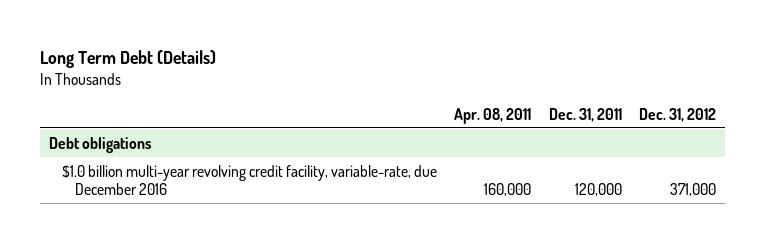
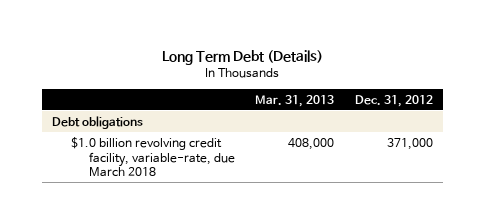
[454,107,532,124] Apr. 08, 2011 -> none
[548,107,622,122] Dec. 31, 2011 -> none
none -> [255,94,335,107] Mar. 31, 2013
[61,164,437,195] $1.0 billion multi-year revolving credit facility, variable-rate, due December 2016 -> [70,136,235,178] $1.0 billion revolving credit facility, variable-rate, due March 2018

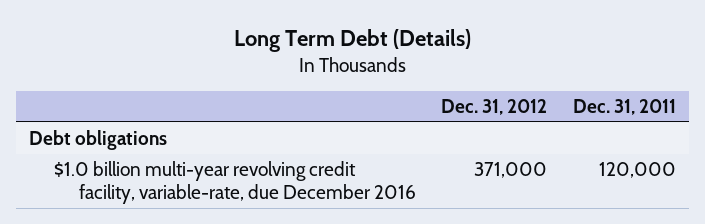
[255,94,335,107] Mar. 31, 2013 -> none
none -> [572,99,676,116] Dec. 31, 2011
[70,136,235,178] $1.0 billion revolving credit facility, variable-rate, due March 2018 -> [54,161,417,205] $1.0 billion multi-year revolving credit facility, variable-rate, due December 2016

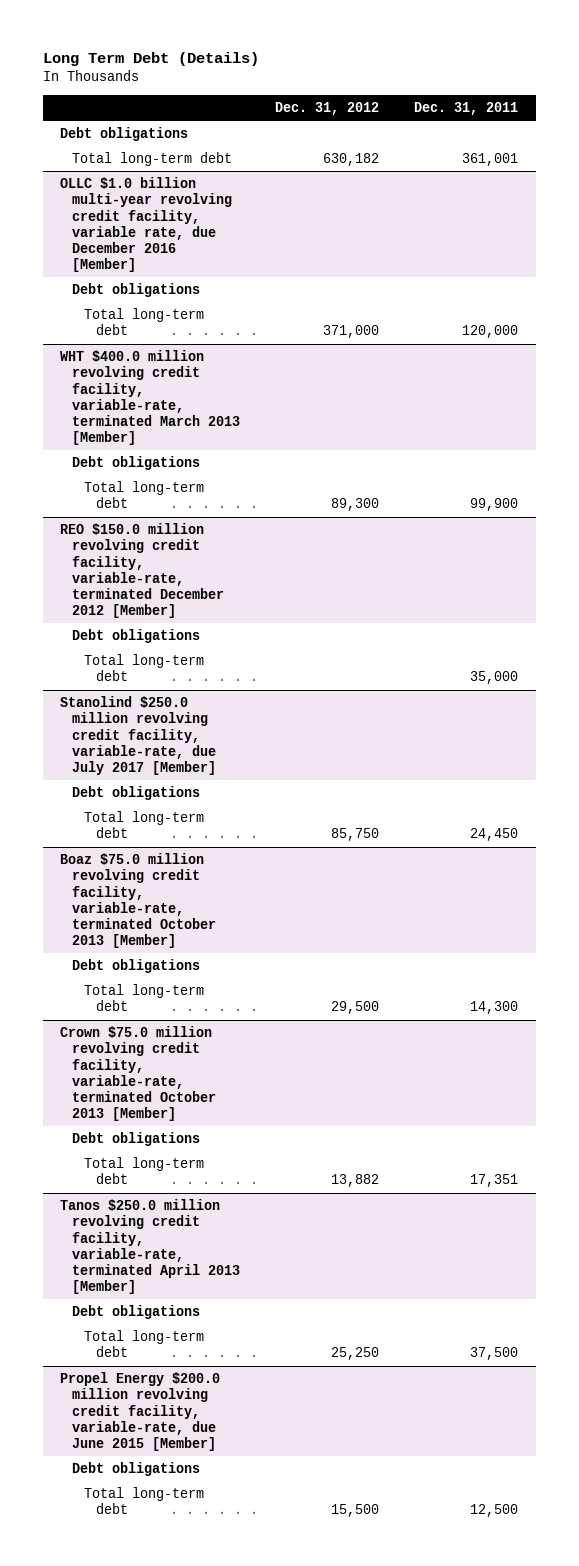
none -> [72,152,233,167] Total long-term debt
none -> [60,177,233,273] OLLC $1.0 billion multi-year revolving credit facility, variable rate, due December 2016 [Member]
none -> [72,283,201,298] Debt obligations
[54,161,417,205] $1.0 billion multi-year revolving credit facility, variable-rate, due December 2016 -> [84,308,205,336] Total long-term debt
none -> [60,350,241,446] WHT $400.0 million revolving credit facility, variable-rate, terminated March 2013 [Member]
none -> [72,456,201,471] Debt obligations
none -> [84,481,205,509] Total long-term debt
none -> [60,523,225,619] REO $150.0 million revolving credit facility, variable-rate, terminated December 2012 [Member]
none -> [72,629,201,644] Debt obligations
none -> [84,654,205,682] Total long-term debt
none -> [60,696,217,775] Stanolind $250.0 million revolving credit facility, variable-rate, due July 2017 [Member]
none -> [72,786,201,801] Debt obligations
none -> [84,811,205,839] Total long-term debt
none -> [60,853,217,949] Boaz $75.0 million revolving credit facility, variable-rate, terminated October 2013 [Member]
none -> [72,959,201,974] Debt obligations
none -> [84,984,205,1012] Total long-term debt
none -> [60,1026,217,1122] Crown $75.0 million revolving credit facility, variable-rate, terminated October 2013 [Member]
none -> [72,1132,201,1147] Debt obligations
none -> [84,1157,205,1185] Total long-term debt
none -> [60,1199,241,1295] Tanos $250.0 million revolving credit facility, variable-rate, terminated April 2013 [Member]
none -> [72,1305,201,1320] Debt obligations
none -> [84,1330,205,1358] Total long-term debt
none -> [60,1372,221,1451] Propel Energy $200.0 million revolving credit facility, variable-rate, due June 2015 [Member]
none -> [72,1462,201,1477] Debt obligations
none -> [84,1487,205,1515] Total long-term debt

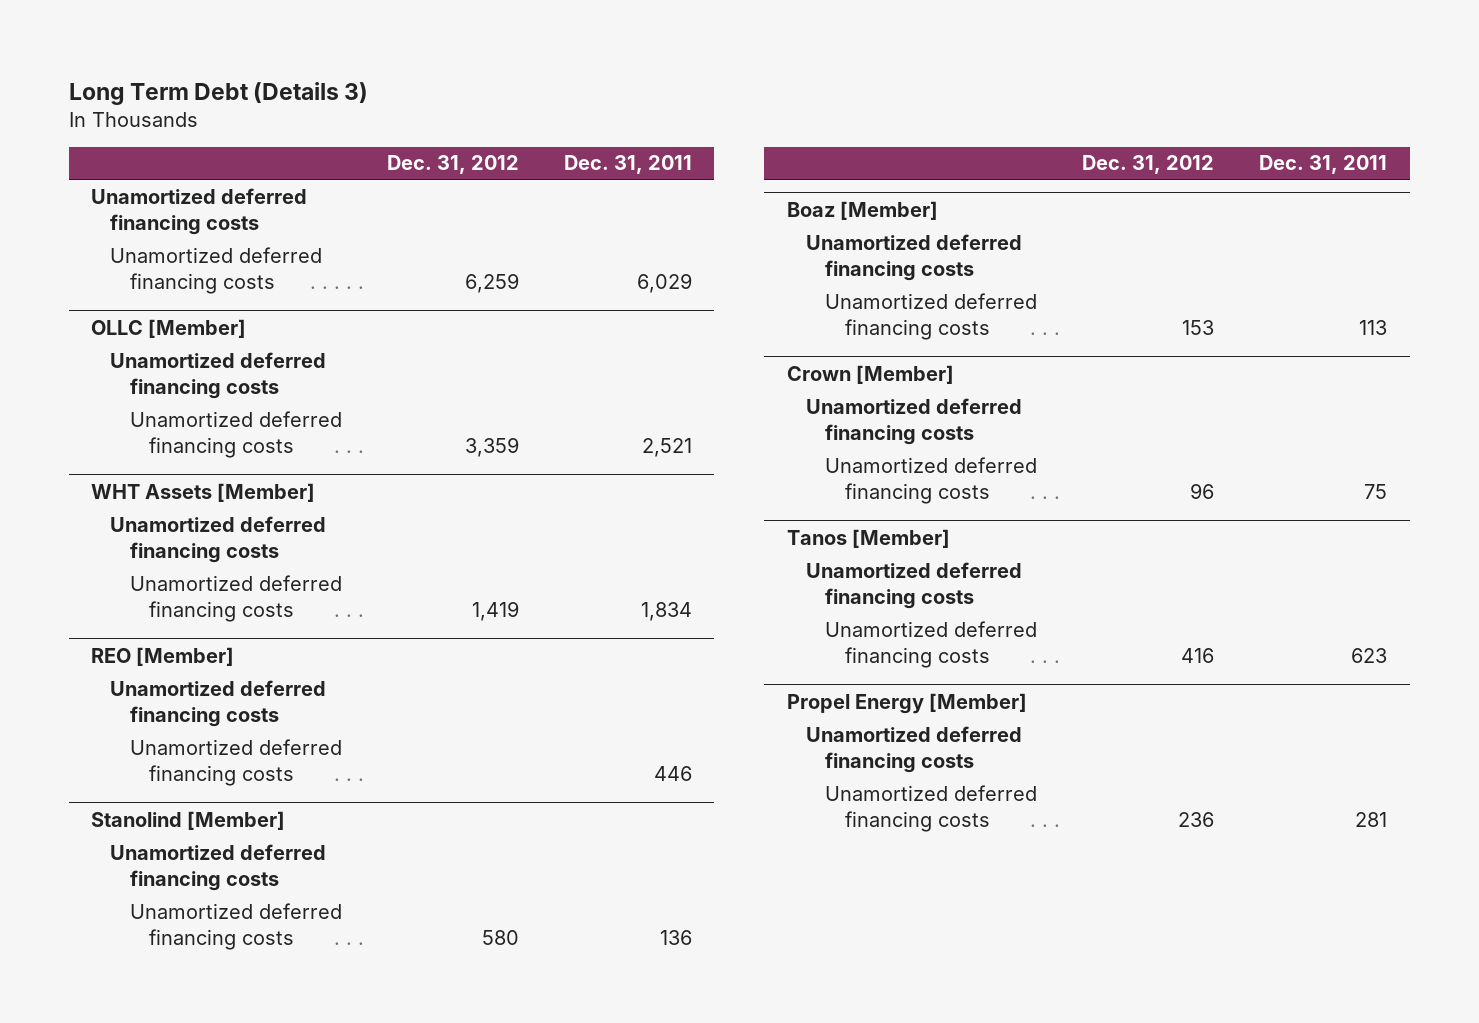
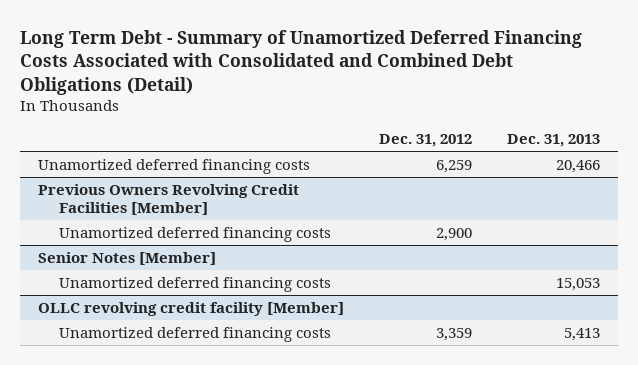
[68,81,368,105] Long Term Debt (Details 3) -> [20,29,583,95] Long Term Debt - Summary of Unamortized Deferred Financing Costs Associated with Consolidated and Combined Debt Obligations (Detail)
[563,155,692,175] Dec. 31, 2011 -> none
none -> [507,134,601,148] Dec. 31, 2013
[91,187,308,235] Unamortized deferred financing costs -> none
[91,318,247,338] OLLC [Member] -> none
none -> [37,183,299,216] Previous Owners Revolving Credit Facilities [Member]
none -> [58,226,331,242] Unamortized deferred financing costs
none -> [37,251,216,265] Senior Notes [Member]
none -> [37,301,344,316] OLLC revolving credit facility [Member]
[91,482,316,502] WHT Assets [Member] -> none
[110,515,327,563] Unamortized deferred financing costs -> none
[129,574,342,622] Unamortized deferred financing costs -> none
[91,646,235,666] REO [Member] -> none
[110,679,327,727] Unamortized deferred financing costs -> none
[129,738,342,786] Unamortized deferred financing costs -> none
[91,810,286,830] Stanolind [Member] -> none
[110,843,327,891] Unamortized deferred financing costs -> none
[129,902,342,950] Unamortized deferred financing costs -> none
[786,200,938,220] Boaz [Member] -> none
[806,233,1023,281] Unamortized deferred financing costs -> none
[825,292,1038,340] Unamortized deferred financing costs -> none
[786,364,954,384] Crown [Member] -> none
[806,397,1023,445] Unamortized deferred financing costs -> none
[825,456,1038,504] Unamortized deferred financing costs -> none
[786,528,950,548] Tanos [Member] -> none
[806,561,1023,609] Unamortized deferred financing costs -> none
[825,620,1038,668] Unamortized deferred financing costs -> none
[786,692,1027,714] Propel Energy [Member] -> none
[806,725,1023,773] Unamortized deferred financing costs -> none
[825,784,1038,832] Unamortized deferred financing costs -> none

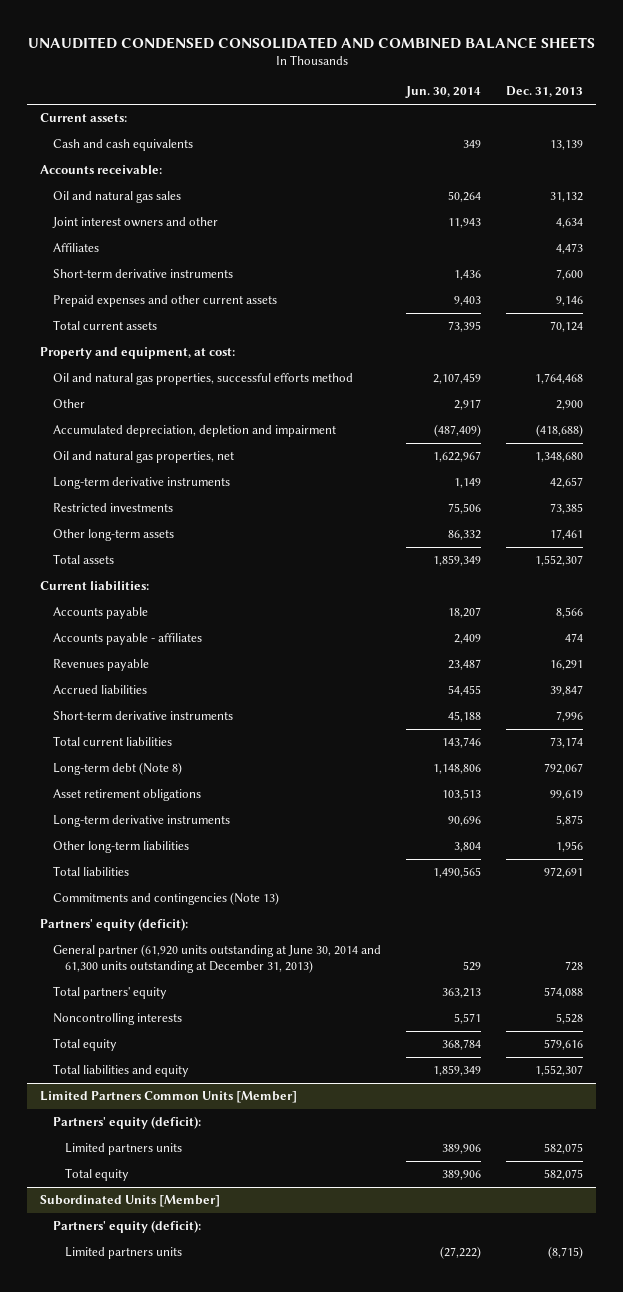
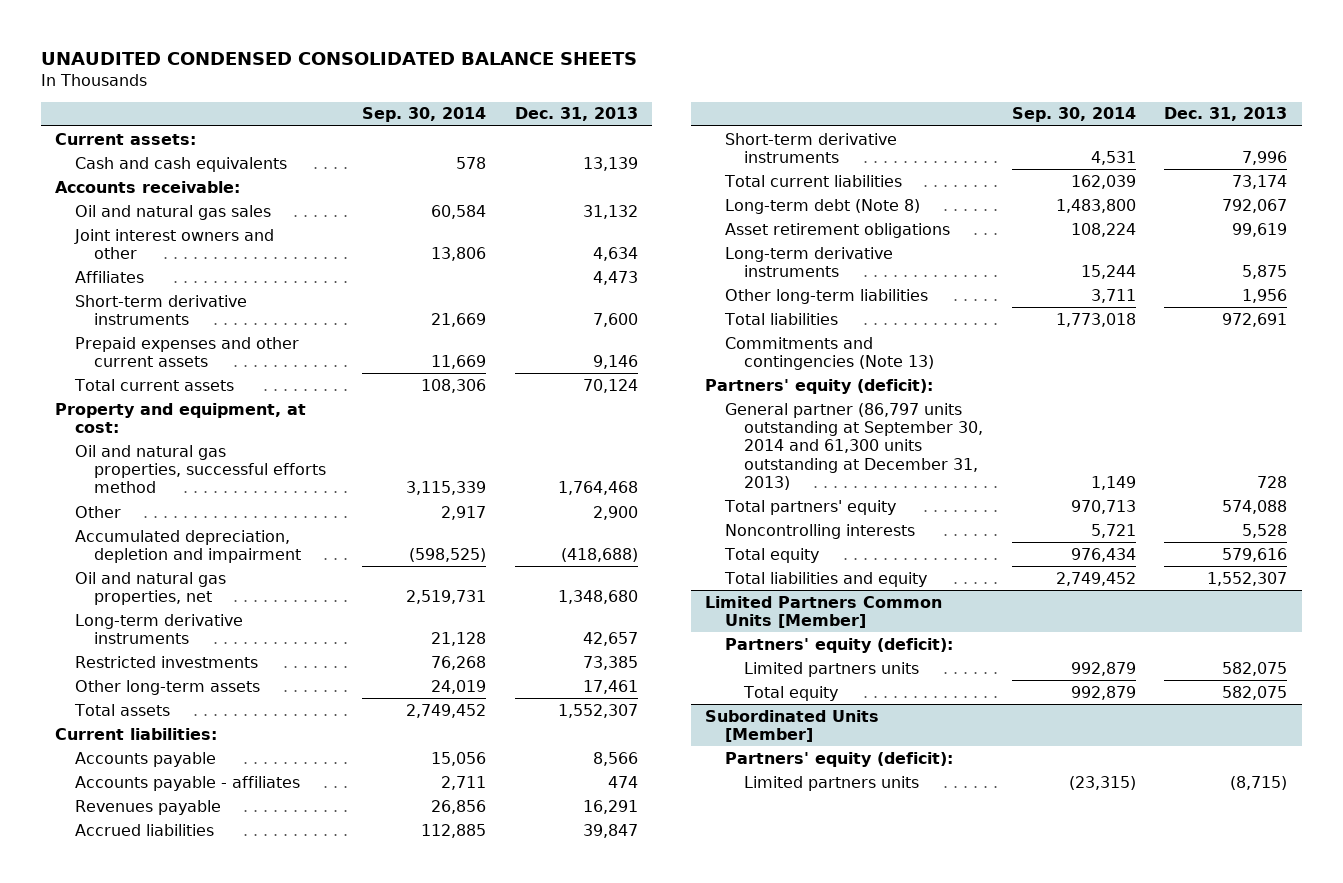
[27,36,595,49] UNAUDITED CONDENSED CONSOLIDATED AND COMBINED BALANCE SHEETS -> [40,52,637,66] UNAUDITED CONDENSED CONSOLIDATED BALANCE SHEETS
[404,86,481,99] Jun. 30, 2014 -> none
none -> [361,107,486,123] Sep. 30, 2014
[52,944,381,974] General partner (61,920 units outstanding at June 30, 2014 and 61,300 units outstanding at December 31, 2013) -> [724,402,984,490] General partner (86,797 units outstanding at September 30, 2014 and 61,300 units outstanding at December 31, 2013)

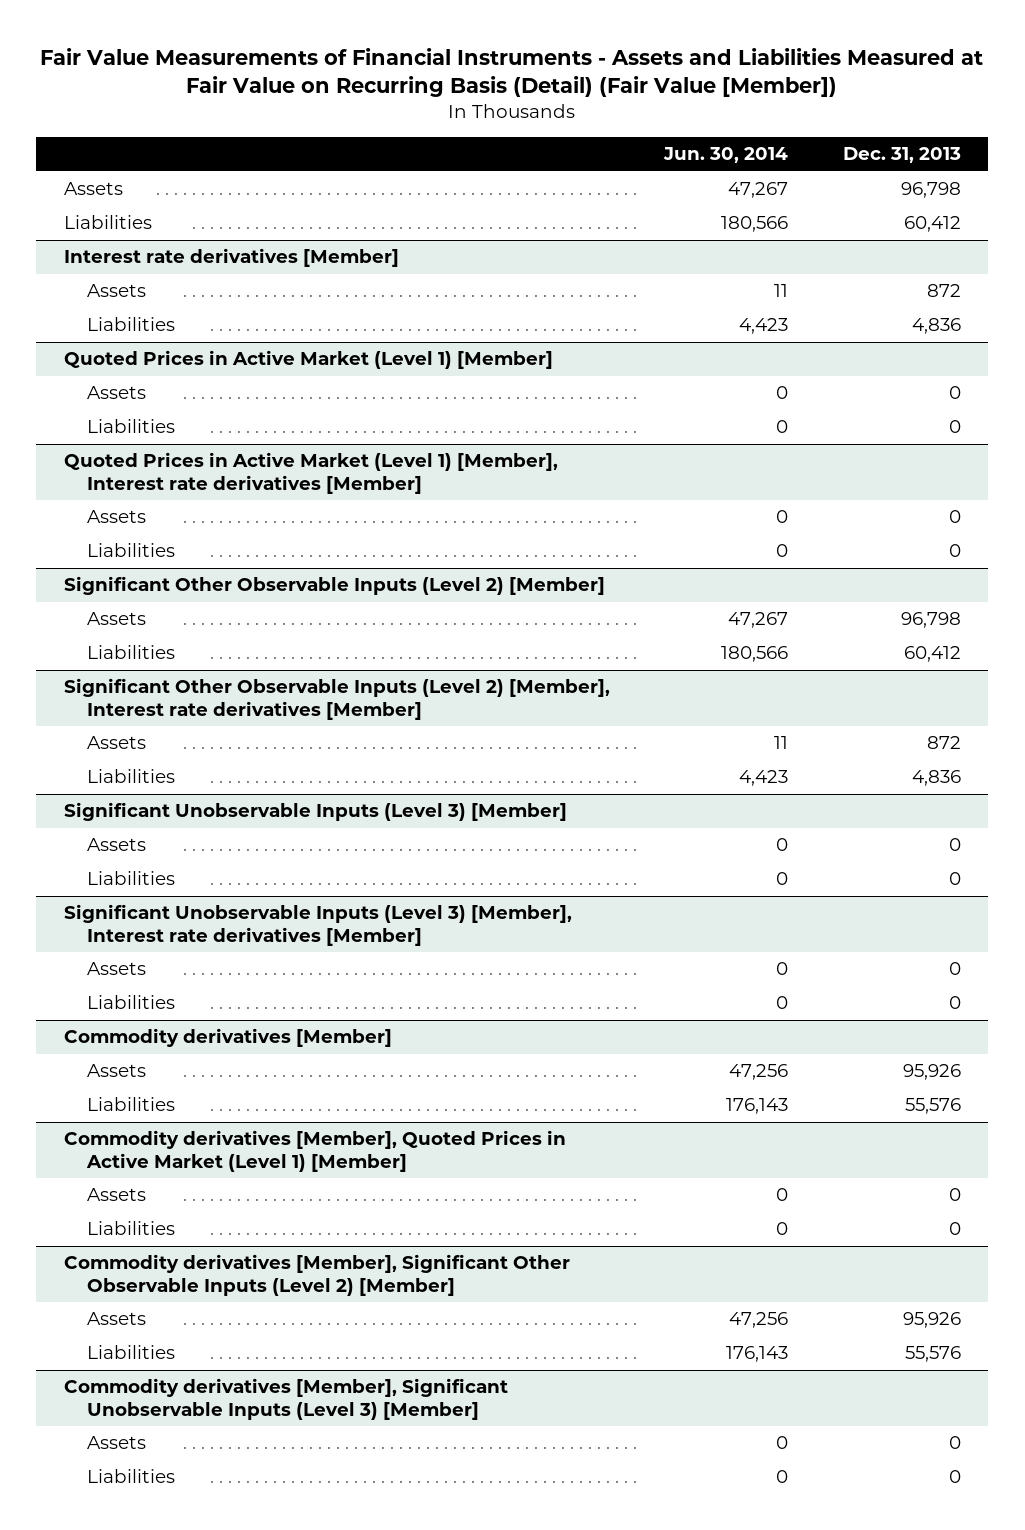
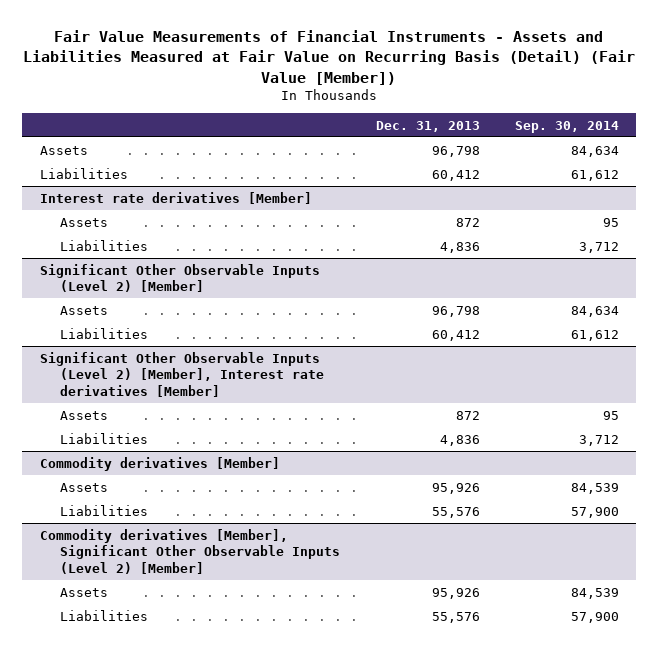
[663,147,789,164] Jun. 30, 2014 -> none
none -> [514,120,619,133] Sep. 30, 2014
[63,350,553,370] Quoted Prices in Active Market (Level 1) [Member] -> none
[87,386,147,400] Assets -> none
[87,419,176,434] Liabilities -> none
[63,452,558,494] Quoted Prices in Active Market (Level 1) [Member], Interest rate derivatives [Member] -> none
[87,510,147,524] Assets -> none
[87,543,176,558] Liabilities -> none
[63,802,567,822] Significant Unobservable Inputs (Level 3) [Member] -> none
[87,838,147,852] Assets -> none
[87,871,176,886] Liabilities -> none
[63,904,572,946] Significant Unobservable Inputs (Level 3) [Member], Interest rate derivatives [Member] -> none
[87,962,147,976] Assets -> none
[87,995,176,1010] Liabilities -> none
[63,1130,566,1172] Commodity derivatives [Member], Quoted Prices in Active Market (Level 1) [Member] -> none
[87,1188,147,1202] Assets -> none
[87,1221,176,1236] Liabilities -> none
[63,1378,508,1420] Commodity derivatives [Member], Significant Unobservable Inputs (Level 3) [Member] -> none
[87,1436,147,1450] Assets -> none
[87,1469,176,1484] Liabilities -> none

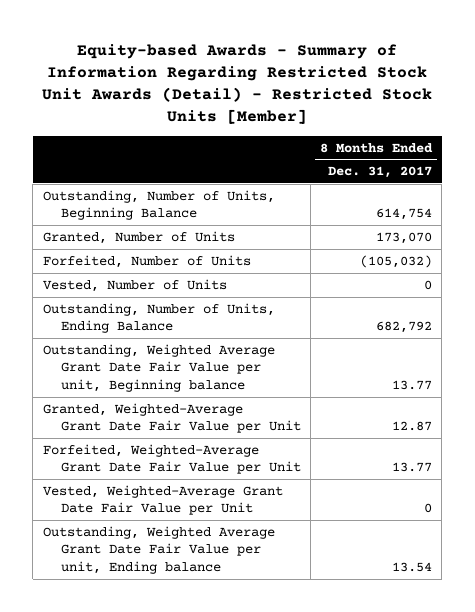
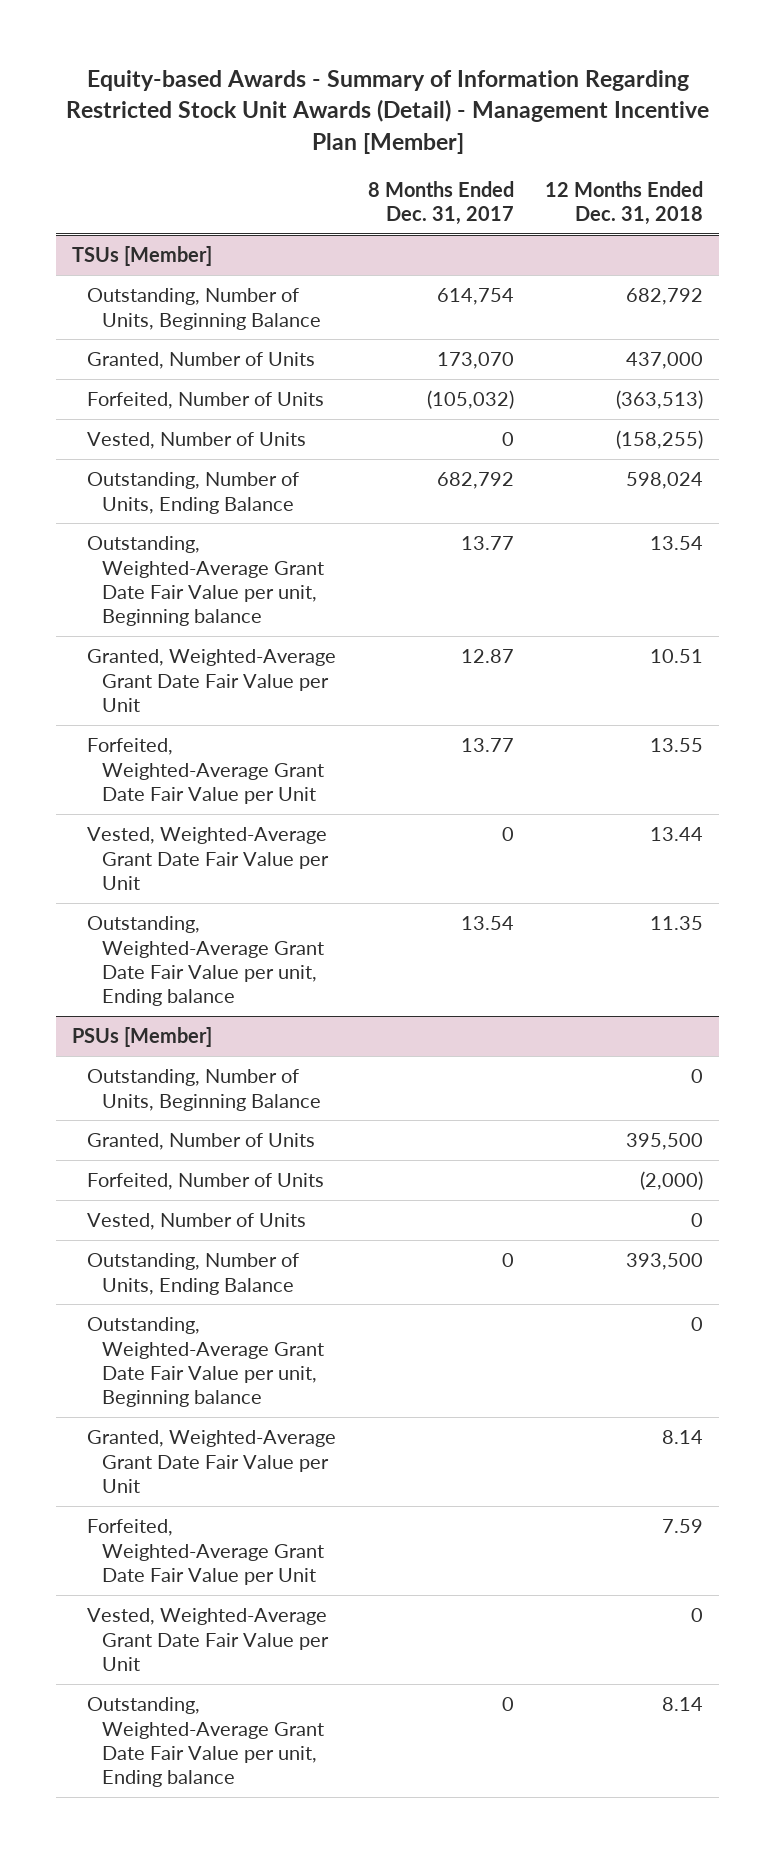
[42,44,433,125] Equity-based Awards - Summary of Information Regarding Restricted Stock Unit Awards (Detail) - Restricted Stock Units [Member] -> [65,70,709,154] Equity-based Awards - Summary of Information Regarding Restricted Stock Unit Awards (Detail) - Management Incentive Plan [Member]
none -> [545,180,704,226] 12 Months Ended Dec. 31, 2018
none -> [72,246,213,267] TSUs [Member]
[42,343,275,393] Outstanding, Weighted Average Grant Date Fair Value per unit, Beginning balance -> [87,536,325,627] Outstanding, Weighted-Average Grant Date Fair Value per unit, Beginning balance
[42,525,275,575] Outstanding, Weighted Average Grant Date Fair Value per unit, Ending balance -> [87,916,325,1007] Outstanding, Weighted-Average Grant Date Fair Value per unit, Ending balance
none -> [72,1027,213,1048] PSUs [Member]
none -> [87,1069,322,1111] Outstanding, Number of Units, Beginning Balance
none -> [87,1133,316,1151] Granted, Number of Units
none -> [87,1173,325,1191] Forfeited, Number of Units
none -> [87,1213,307,1231] Vested, Number of Units
none -> [87,1253,300,1295] Outstanding, Number of Units, Ending Balance
none -> [87,1317,325,1408] Outstanding, Weighted-Average Grant Date Fair Value per unit, Beginning balance
none -> [87,1430,337,1493] Granted, Weighted-Average Grant Date Fair Value per Unit
none -> [87,1519,325,1585] Forfeited, Weighted-Average Grant Date Fair Value per Unit
none -> [87,1608,330,1671] Vested, Weighted-Average Grant Date Fair Value per Unit
none -> [87,1697,325,1788] Outstanding, Weighted-Average Grant Date Fair Value per unit, Ending balance

